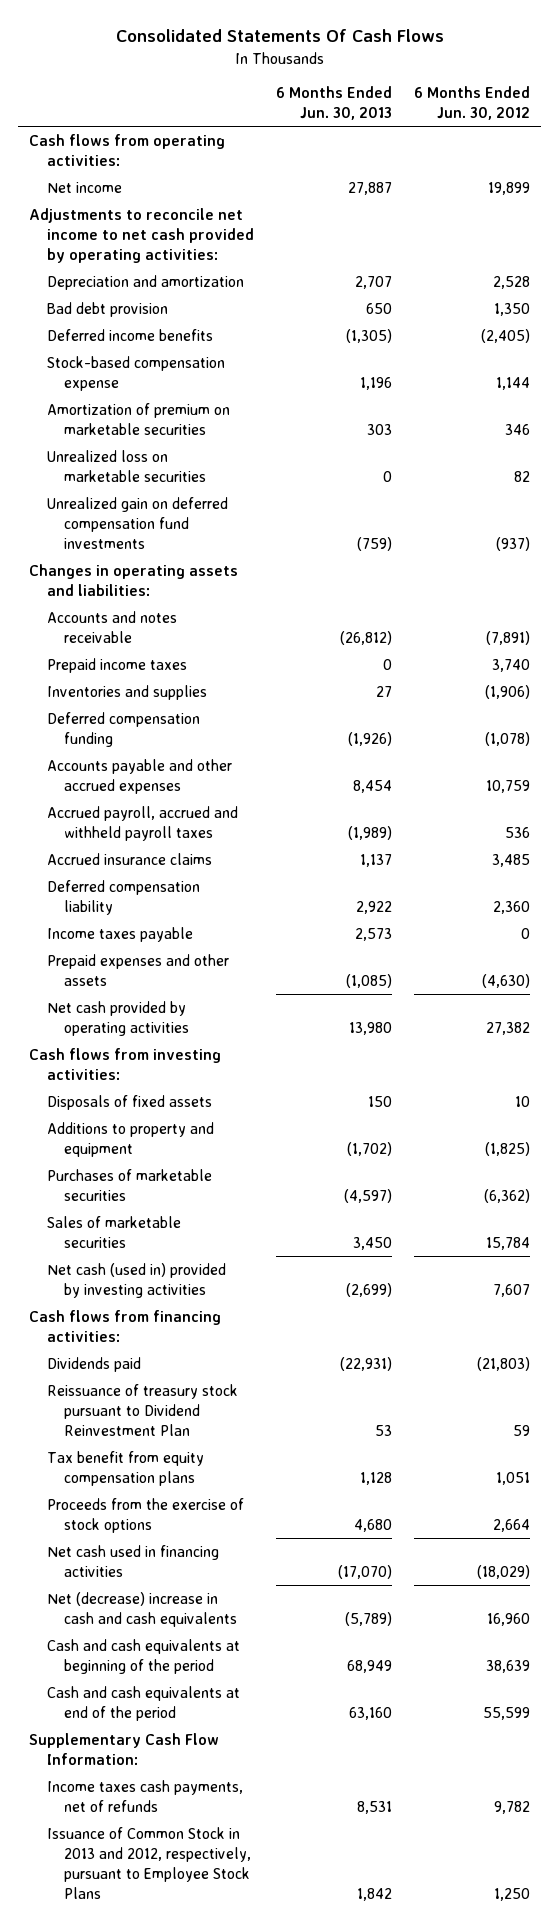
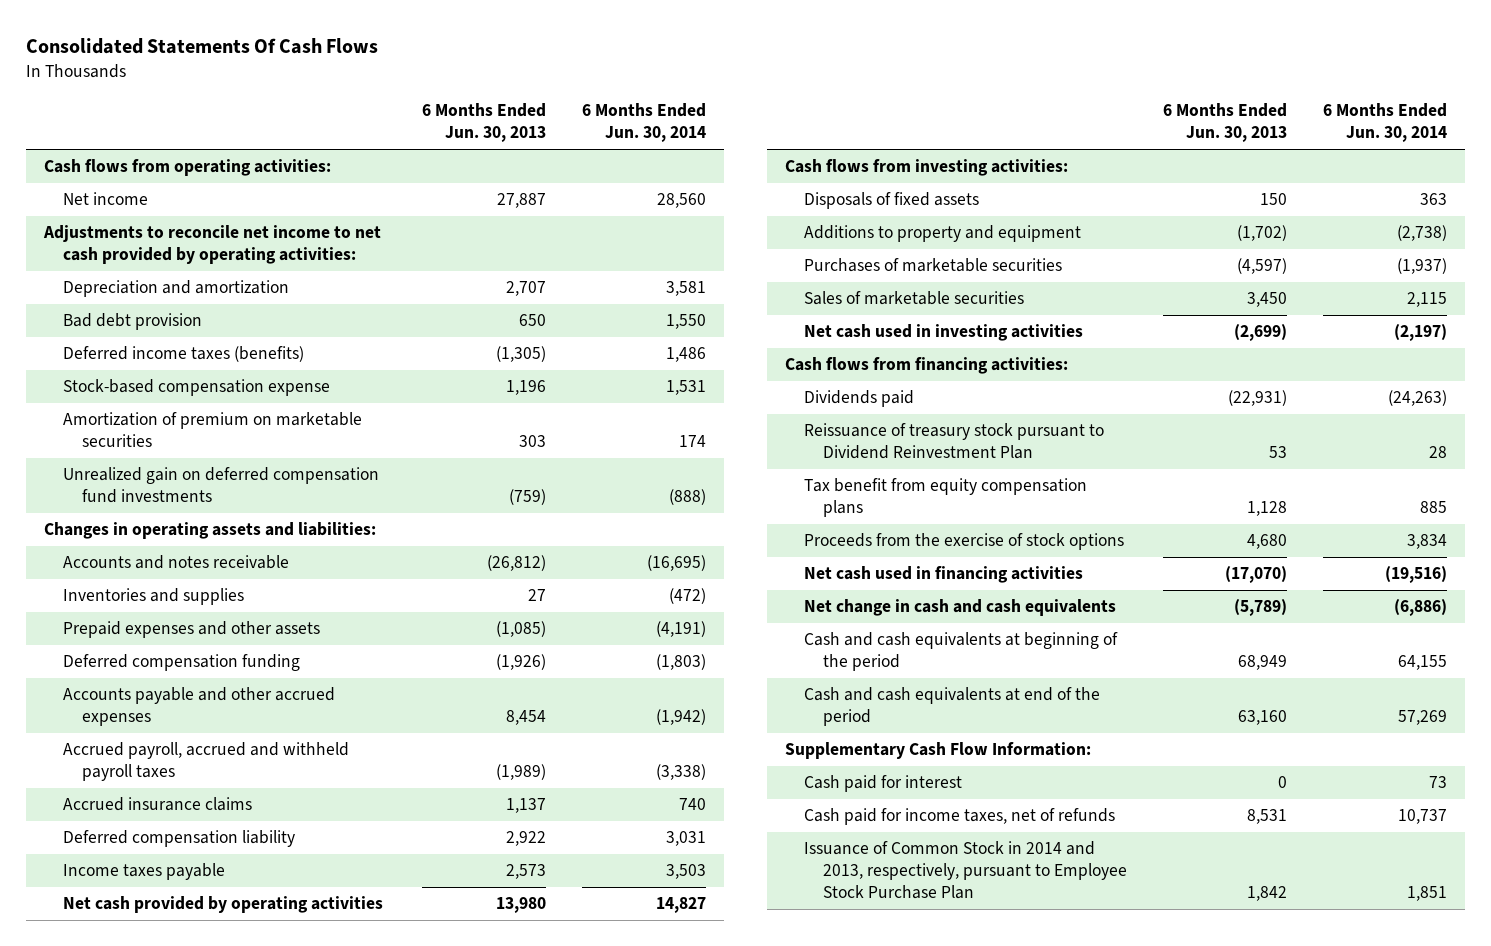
[413,85,530,120] 6 Months Ended Jun. 30, 2012 -> none
none -> [581,103,706,143] 6 Months Ended Jun. 30, 2014
[46,328,213,341] Deferred income benefits -> [63,346,305,363] Deferred income taxes (benefits)
[46,449,207,482] Unrealized loss on marketable securities -> none
[46,657,187,673] Prepaid income taxes -> none
[46,953,229,986] Prepaid expenses and other assets -> [63,621,321,639] Prepaid expenses and other assets
[46,1262,226,1298] Net cash (used in) provided by investing activities -> [804,324,1084,342] Net cash used in investing activities
[46,1591,238,1627] Net (decrease) increase in cash and cash equivalents -> [804,599,1117,617] Net change in cash and cash equivalents
none -> [804,775,963,793] Cash paid for interest
[46,1779,243,1812] Income taxes cash payments, net of refunds -> [804,808,1116,826] Cash paid for income taxes, net of refunds
[46,1826,252,1899] Issuance of Common Stock in 2013 and 2012, respectively, pursuant to Employee Stock Plans -> [804,841,1127,900] Issuance of Common Stock in 2014 and 2013, respectively, pursuant to Employee Stock Purchase Plan

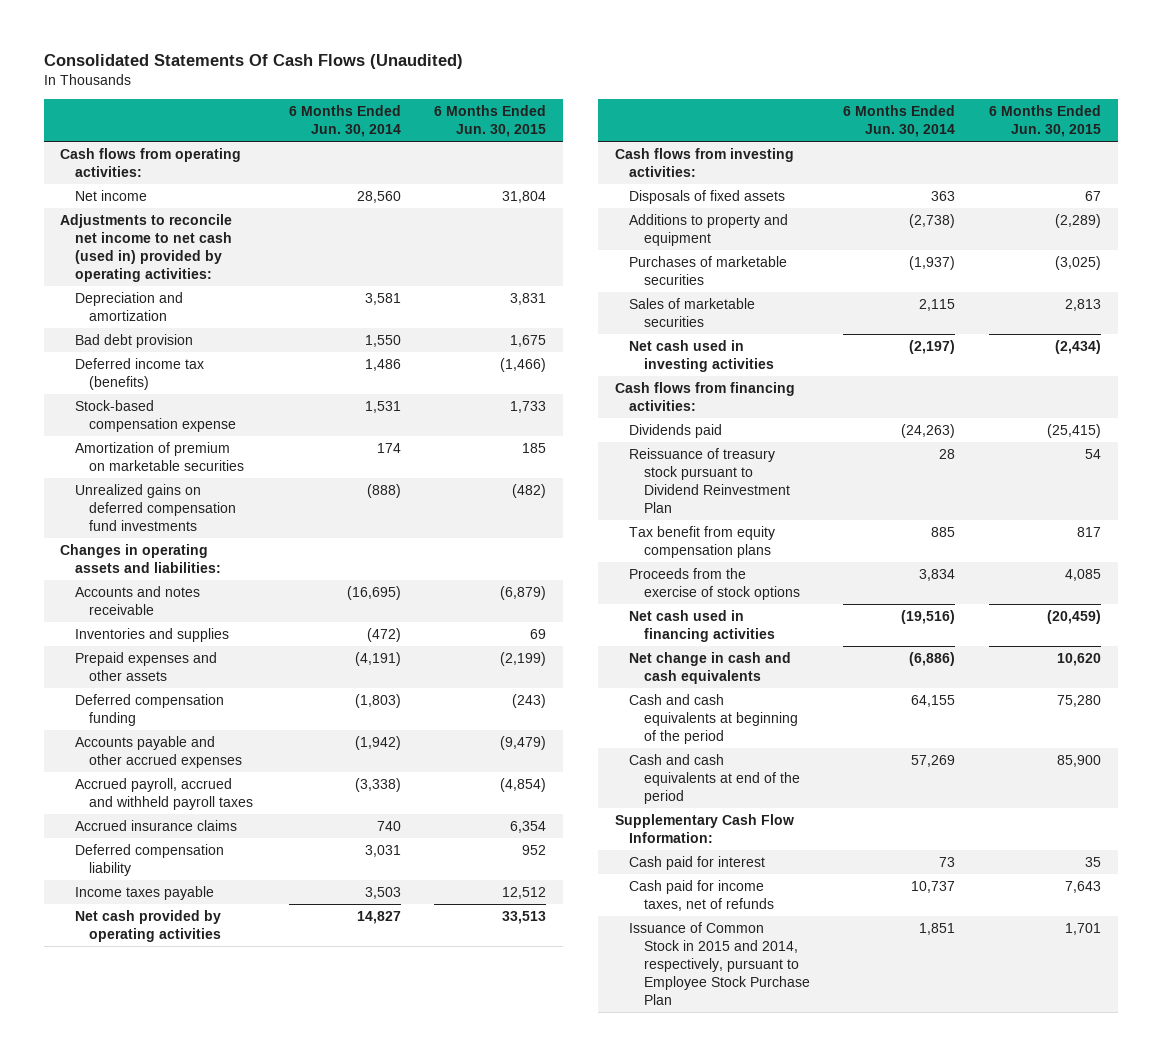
[26,38,379,55] Consolidated Statements Of Cash Flows -> [43,53,463,69] Consolidated Statements Of Cash Flows (Unaudited)
[421,103,546,143] 6 Months Ended Jun. 30, 2013 -> none
none -> [434,105,547,138] 6 Months Ended Jun. 30, 2015
[43,225,382,265] Adjustments to reconcile net income to net cash provided by operating activities: -> [60,214,233,282] Adjustments to reconcile net income to net cash (used in) provided by operating activities:
[63,346,305,363] Deferred income taxes (benefits) -> [74,358,204,390] Deferred income tax (benefits)
[63,467,380,504] Unrealized gain on deferred compensation fund investments -> [74,484,236,531] Unrealized gains on deferred compensation fund investments
[804,841,1127,900] Issuance of Common Stock in 2014 and 2013, respectively, pursuant to Employee Stock Purchase Plan -> [629,922,810,1005] Issuance of Common Stock in 2015 and 2014, respectively, pursuant to Employee Stock Purchase Plan

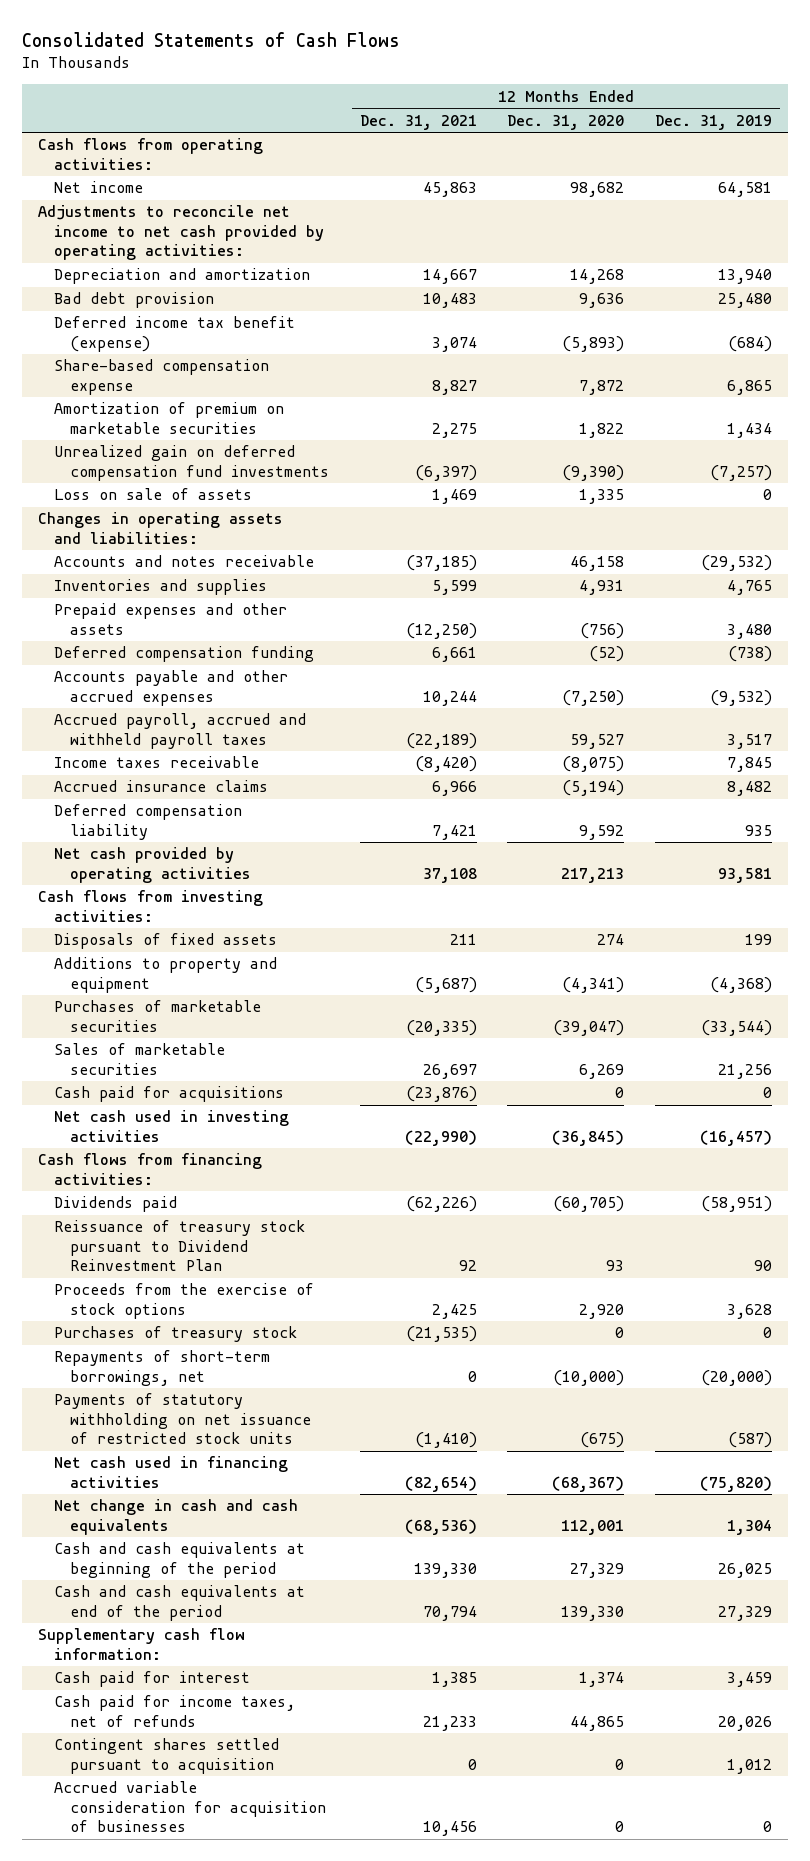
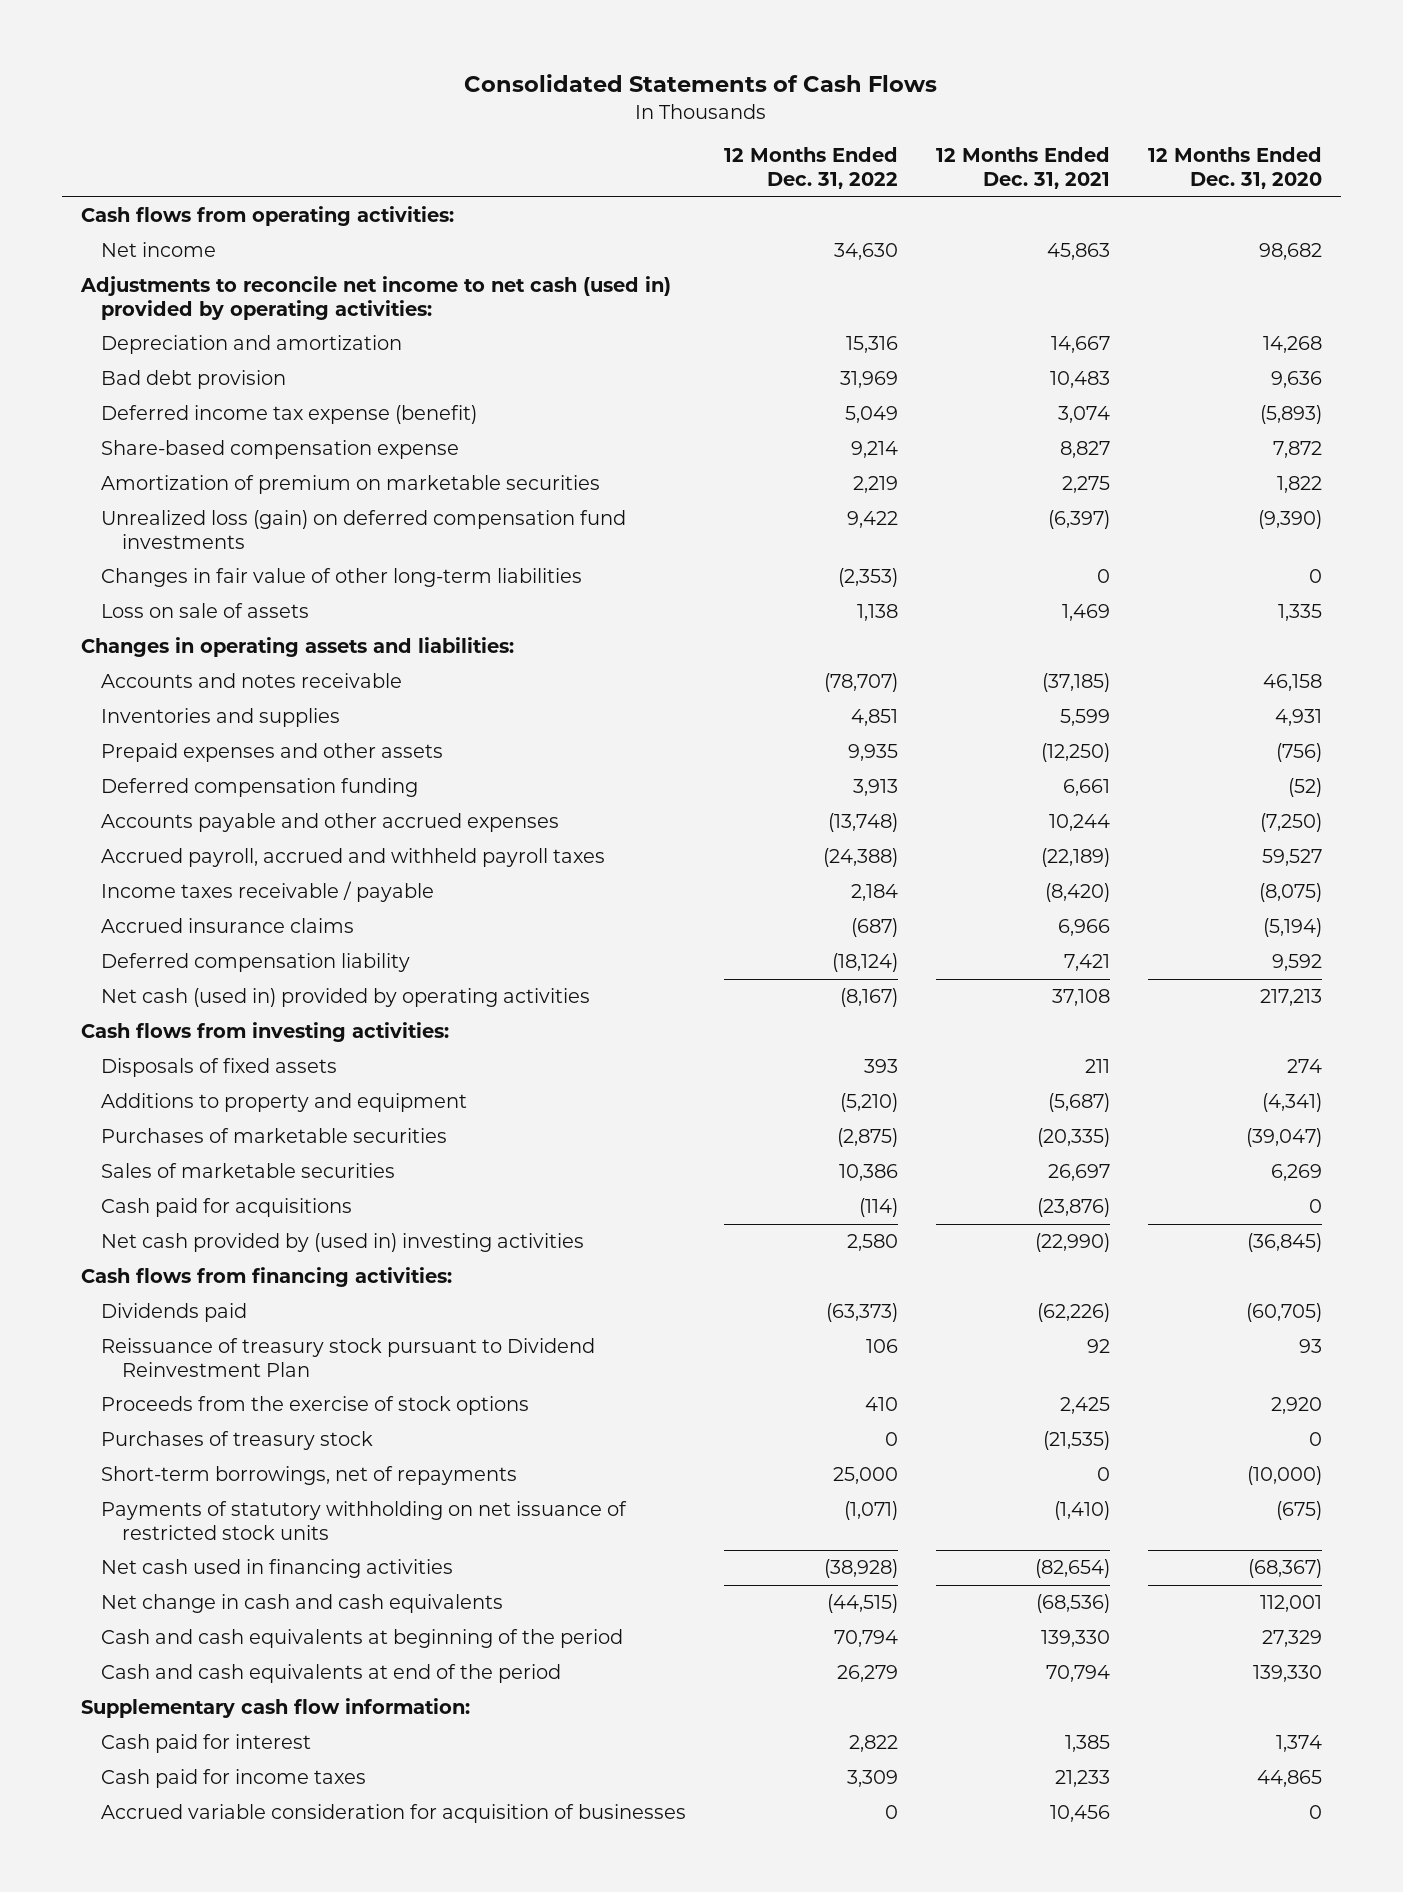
[655,114,773,130] Dec. 31, 2019 -> none
none -> [724,147,899,190] 12 Months Ended Dec. 31, 2022
[37,205,324,261] Adjustments to reconcile net income to net cash provided by operating activities: -> [79,276,671,320] Adjustments to reconcile net income to net cash (used in) provided by operating activities:
[53,316,295,352] Deferred income tax benefit (expense) -> [101,405,478,425] Deferred income tax expense (benefit)
[53,445,329,481] Unrealized gain on deferred compensation fund investments -> [101,510,627,549] Unrealized loss (gain) on deferred compensation fund investments
none -> [101,568,583,588] Changes in fair value of other long-term liabilities
[53,756,259,769] Income taxes receivable -> [101,881,435,903] Income taxes receivable / payable
[53,847,251,883] Net cash provided by operating activities -> [101,988,591,1008] Net cash (used in) provided by operating activities
[53,1110,289,1142] Net cash used in investing activities -> [101,1233,585,1253] Net cash provided by (used in) investing activities
[53,1350,270,1386] Repayments of short-term borrowings, net -> [101,1466,518,1486] Short-term borrowings, net of repayments
[53,1738,279,1774] Contingent shares settled pursuant to acquisition -> none
[53,1695,295,1727] Cash paid for income taxes, net of refunds -> [101,1769,367,1789] Cash paid for income taxes

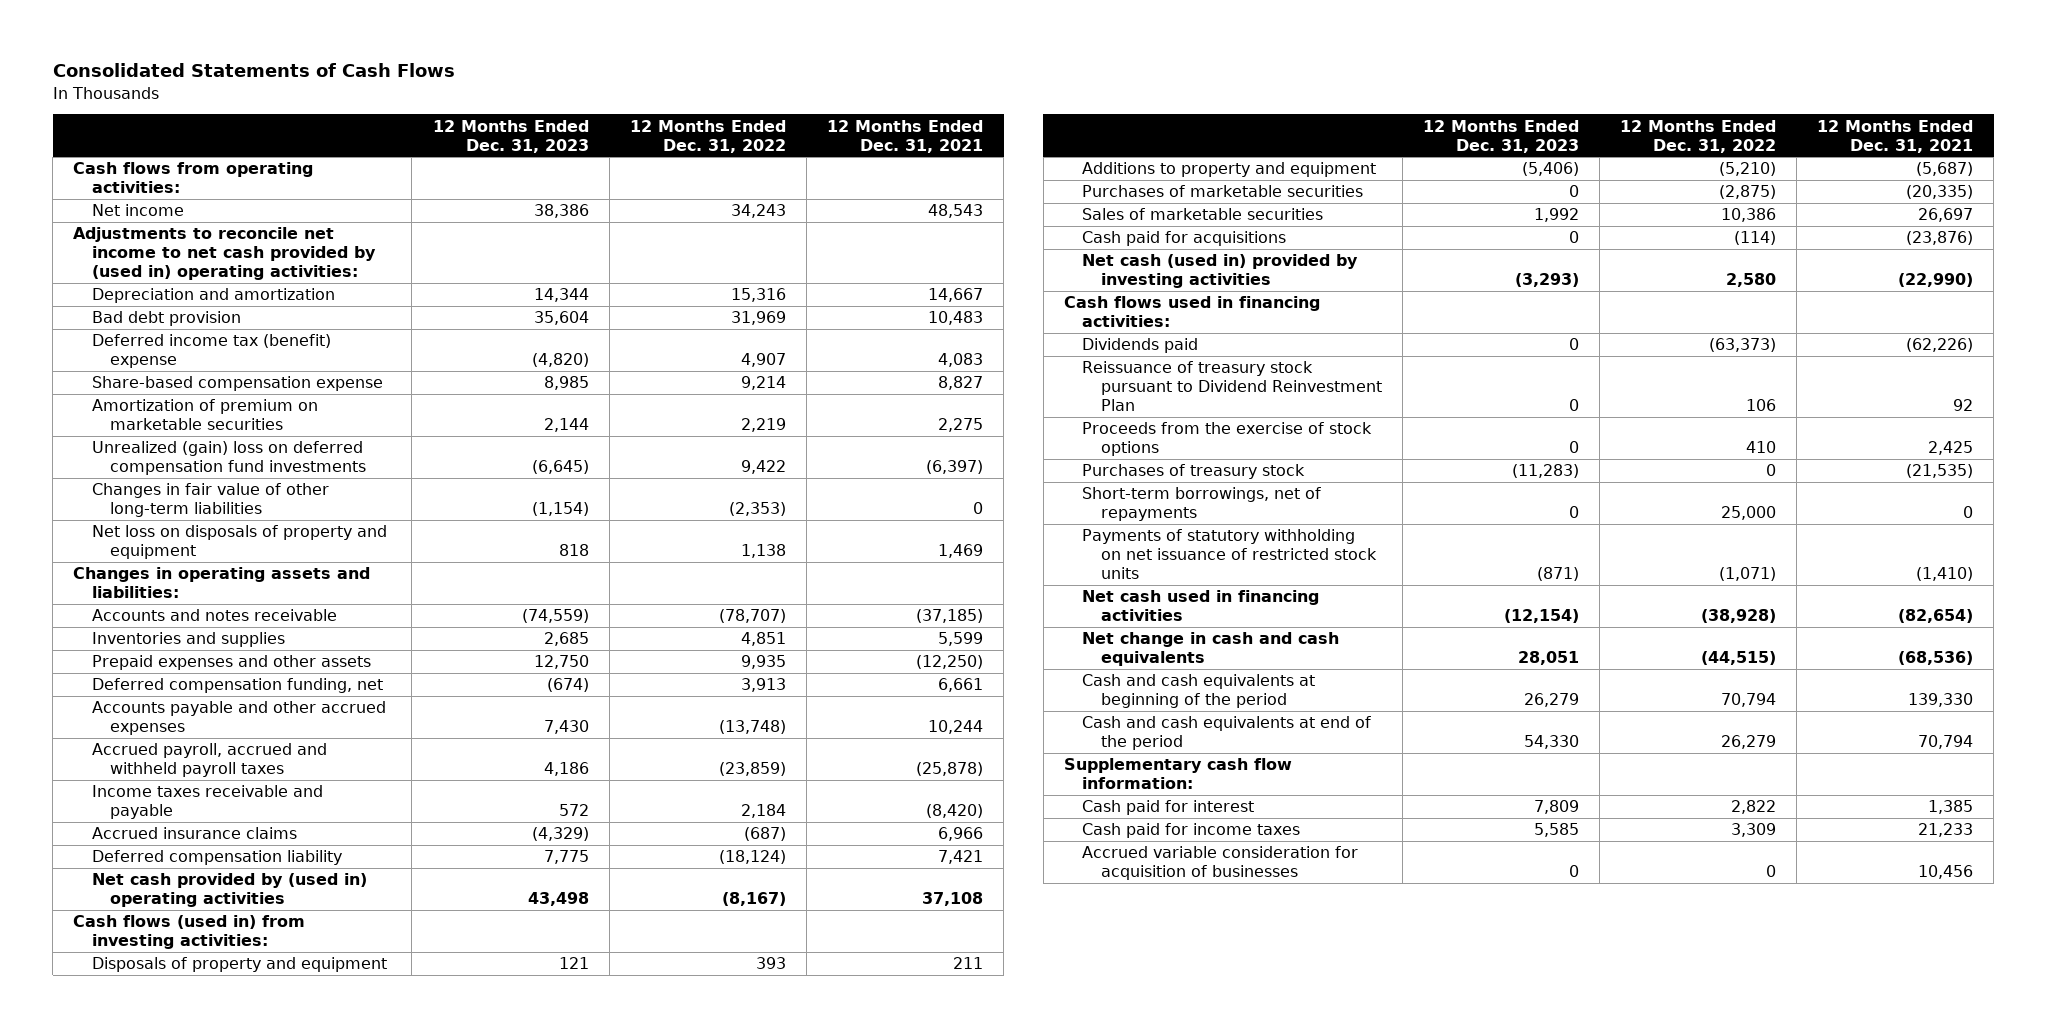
[1147,147,1322,190] 12 Months Ended Dec. 31, 2020 -> none
none -> [432,119,589,153] 12 Months Ended Dec. 31, 2023
[834,243,899,261] 34,630 -> [730,204,786,219] 34,243
[1047,243,1111,261] 45,863 -> [927,204,983,219] 48,543
[79,276,671,320] Adjustments to reconcile net income to net cash (used in) provided by operating activities: -> [73,227,376,281] Adjustments to reconcile net income to net cash provided by (used in) operating activities:
[101,405,478,425] Deferred income tax expense (benefit) -> [91,334,331,369] Deferred income tax (benefit) expense
[845,406,899,424] 5,049 -> [740,353,786,368] 4,907
[1058,406,1111,424] 3,074 -> [937,353,983,368] 4,083
[101,510,627,549] Unrealized loss (gain) on deferred compensation fund investments -> [91,441,367,476] Unrealized (gain) loss on deferred compensation fund investments
[101,603,310,619] Loss on sale of assets -> [91,525,387,560] Net loss on disposals of property and equipment
[101,778,419,798] Deferred compensation funding -> [91,678,383,694] Deferred compensation funding, net
[823,848,899,868] (24,388) -> [718,762,786,777] (23,859)
[1041,848,1111,868] (22,189) -> [915,762,983,777] (25,878)
[101,881,435,903] Income taxes receivable / payable -> [91,785,323,820] Income taxes receivable and payable
[101,988,591,1008] Net cash (used in) provided by operating activities -> [91,873,367,908] Net cash provided by (used in) operating activities
[80,1022,449,1043] Cash flows from investing activities: -> [73,915,306,950] Cash flows (used in) from investing activities:
[101,1058,338,1078] Disposals of fixed assets -> [91,957,387,973] Disposals of property and equipment
[101,1233,585,1253] Net cash provided by (used in) investing activities -> [1082,254,1359,289] Net cash (used in) provided by investing activities
[80,1267,452,1288] Cash flows from financing activities: -> [1063,296,1320,328] Cash flows used in financing activities:

